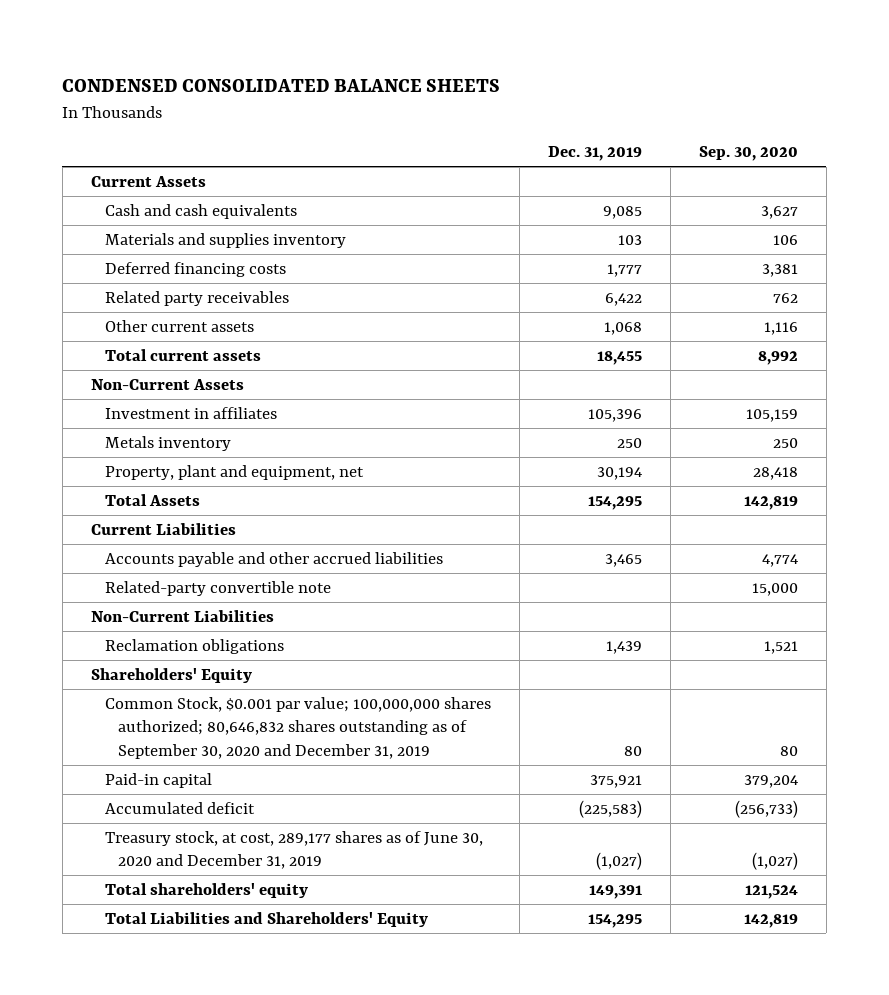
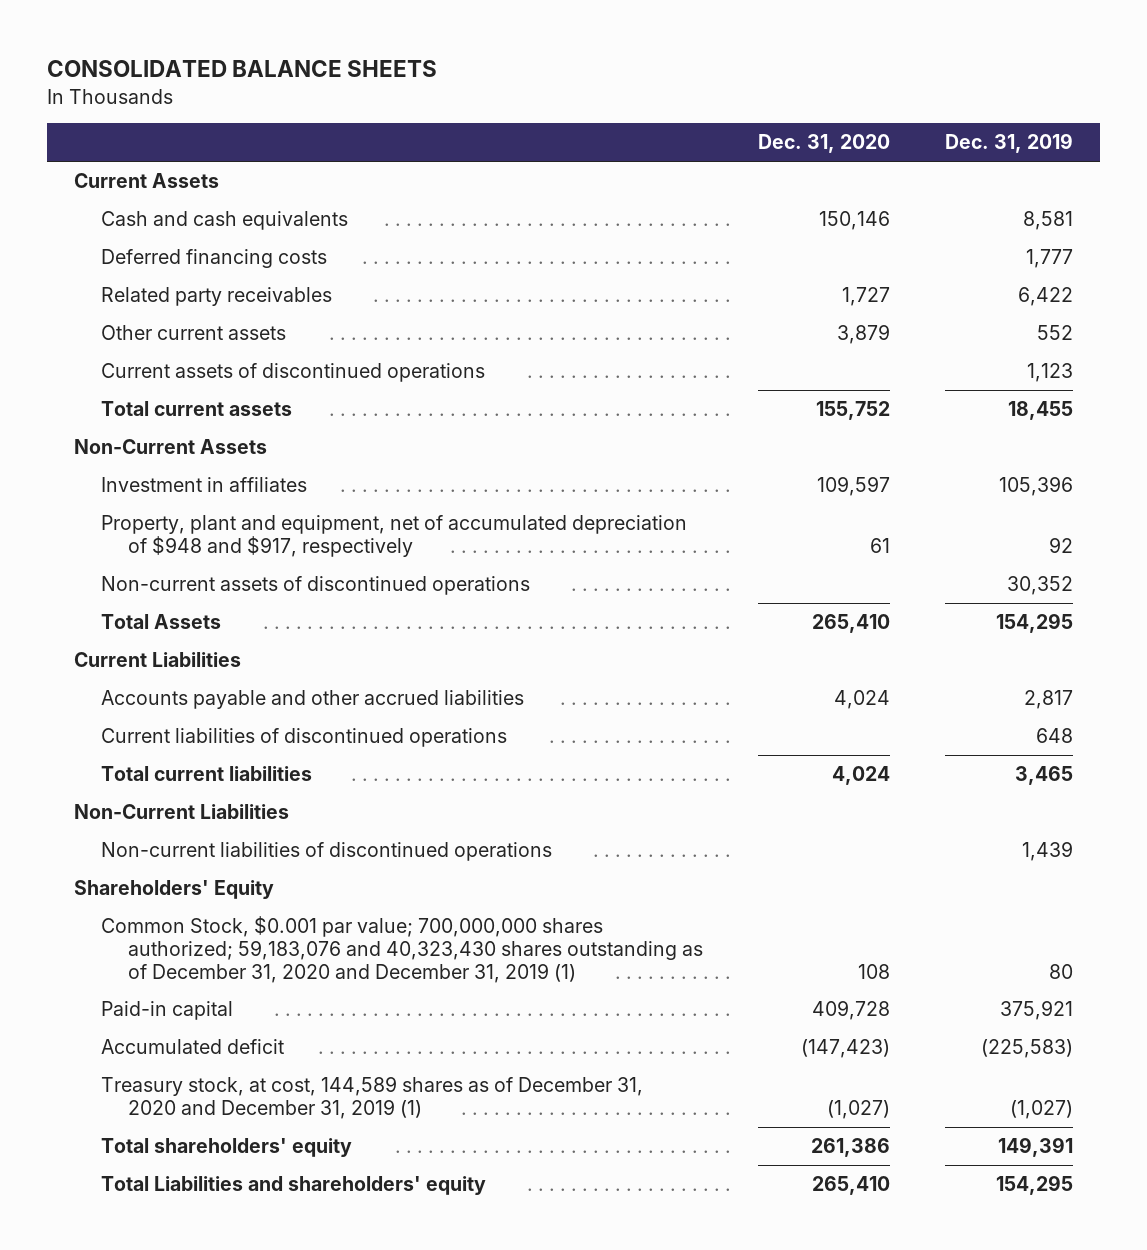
[62,79,501,93] CONDENSED CONSOLIDATED BALANCE SHEETS -> [46,60,437,78] CONSOLIDATED BALANCE SHEETS
[698,146,798,162] Sep. 30, 2020 -> none
none -> [758,134,891,154] Dec. 31, 2020
[104,233,346,249] Materials and supplies inventory -> none
[602,206,642,220] 9,085 -> [1022,211,1073,231] 8,581
[603,322,642,336] 1,068 -> [1036,325,1073,341] 552
none -> [101,363,486,383] Current assets of discontinued operations
[104,436,231,452] Metals inventory -> none
[104,465,364,481] Property, plant and equipment, net -> [101,515,688,557] Property, plant and equipment, net of accumulated depreciation of $948 and $917, respectively
[596,467,642,481] 30,194 -> [1048,536,1073,553] 92
none -> [101,576,531,596] Non-current assets of discontinued operations
[104,581,331,597] Related-party convertible note -> none
[604,554,642,568] 3,465 -> [1023,690,1073,710] 2,817
none -> [101,728,508,748] Current liabilities of discontinued operations
none -> [101,766,313,782] Total current liabilities
[104,639,284,655] Reclamation obligations -> [101,842,553,862] Non-current liabilities of discontinued operations
[104,697,491,759] Common Stock, $0.001 par value; 100,000,000 shares authorized; 80,646,832 shares outstanding as of September 30, 2020 and December 31, 2019 -> [101,916,704,983] Common Stock, $0.001 par value; 700,000,000 shares authorized; 59,183,076 and 40,323,430 shares outstanding as of December 31, 2020 and December 31, 2019 (1)
[104,831,483,870] Treasury stock, at cost, 289,177 shares as of June 30, 2020 and December 31, 2019 -> [101,1076,644,1119] Treasury stock, at cost, 144,589 shares as of December 31, 2020 and December 31, 2019 (1)
[104,912,428,928] Total Liabilities and Shareholders' Equity -> [101,1176,487,1196] Total Liabilities and shareholders' equity

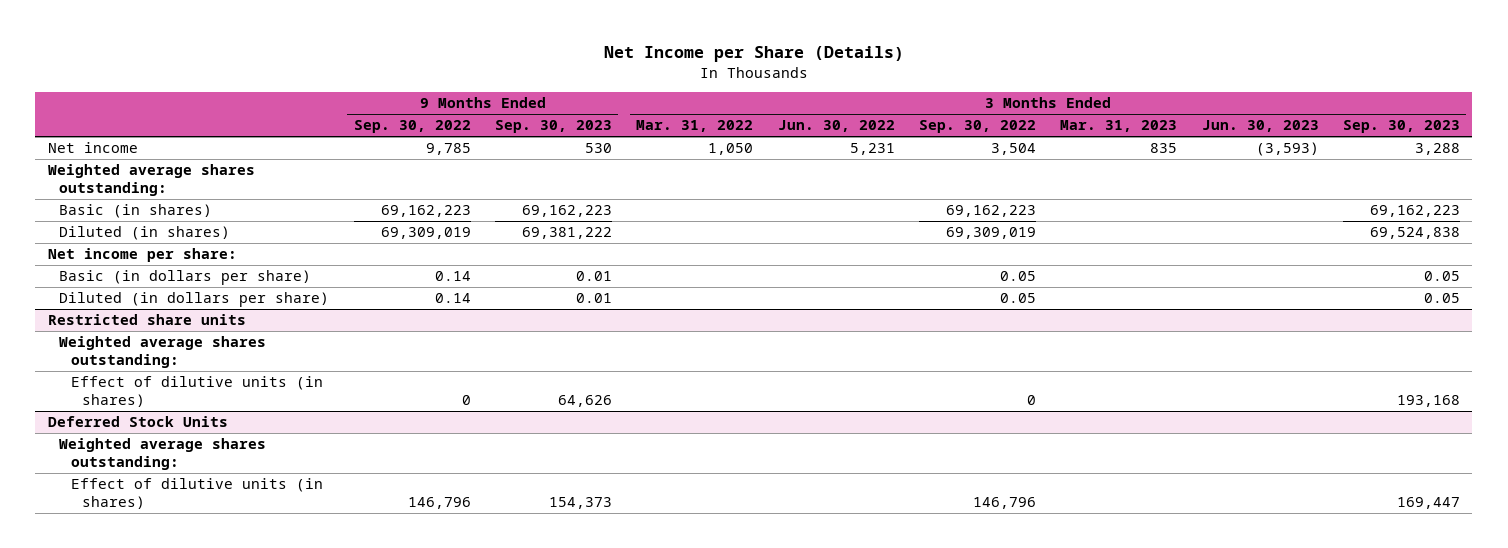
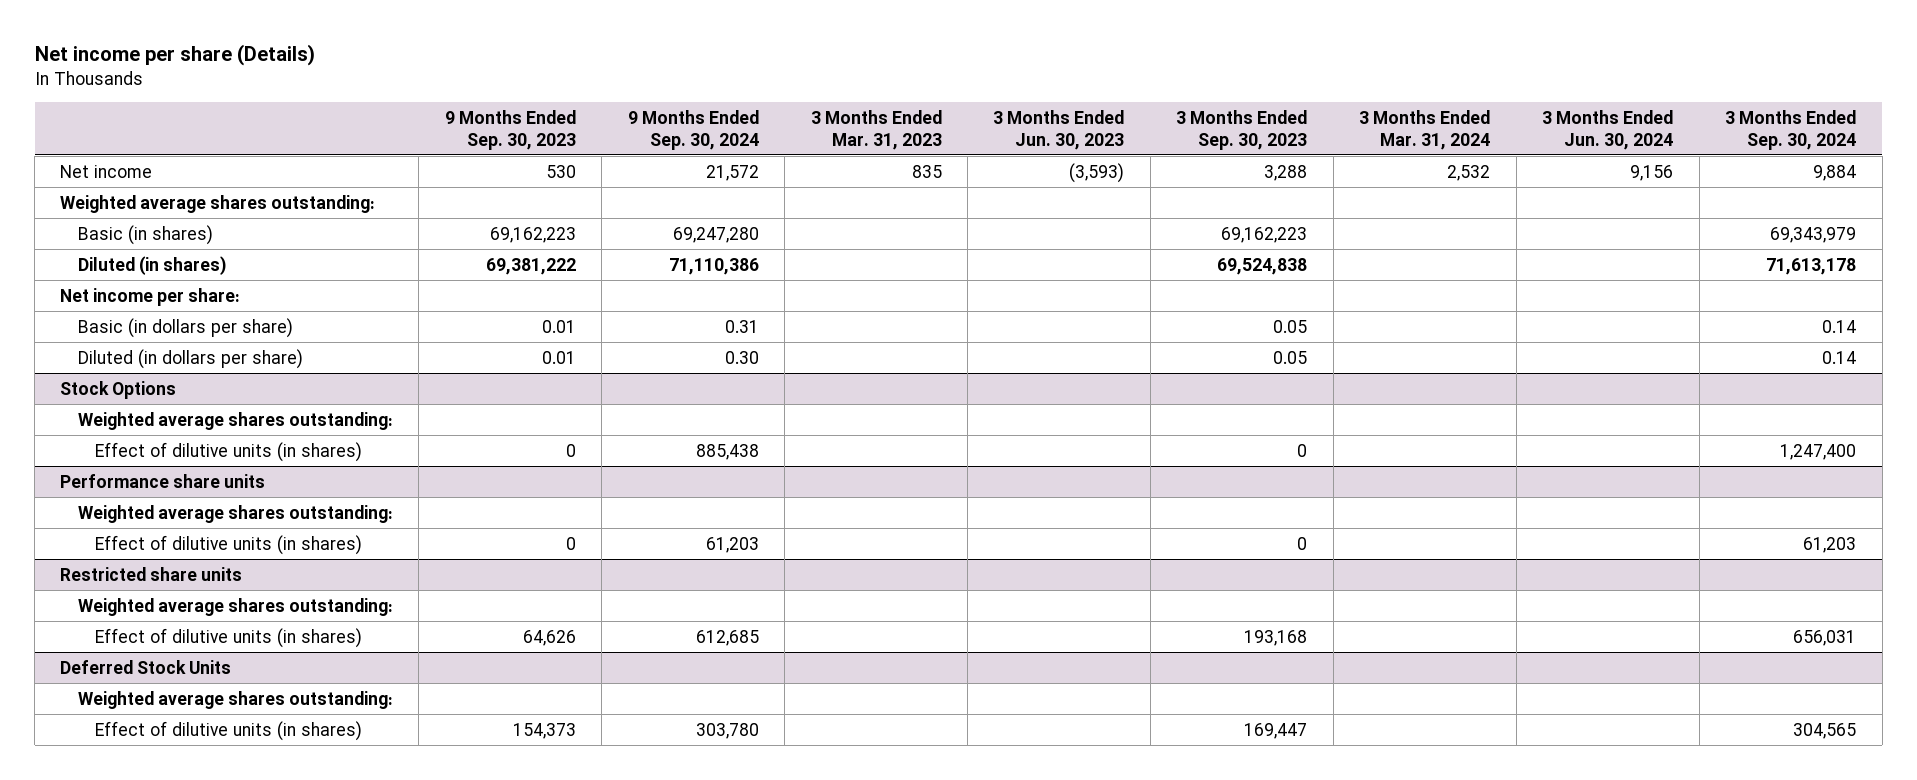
[603,45,904,62] Net Income per Share (Details) -> [34,44,315,67] Net income per share (Details)
[353,120,471,134] Sep. 30, 2022 -> none
[636,120,754,133] Mar. 31, 2022 -> none
[777,120,895,133] Jun. 30, 2022 -> none
[919,120,1037,134] Sep. 30, 2022 -> none
none -> [627,109,759,150] 9 Months Ended Sep. 30, 2024
none -> [1359,109,1491,150] 3 Months Ended Mar. 31, 2024
none -> [1542,109,1674,150] 3 Months Ended Jun. 30, 2024
none -> [1725,109,1857,150] 3 Months Ended Sep. 30, 2024
none -> [60,380,177,399] Stock Options
none -> [77,411,393,430] Weighted average shares outstanding:
none -> [94,441,362,462] Effect of dilutive units (in shares)
none -> [60,473,266,488] Performance share units
none -> [77,504,393,523] Weighted average shares outstanding:
none -> [94,534,362,555] Effect of dilutive units (in shares)

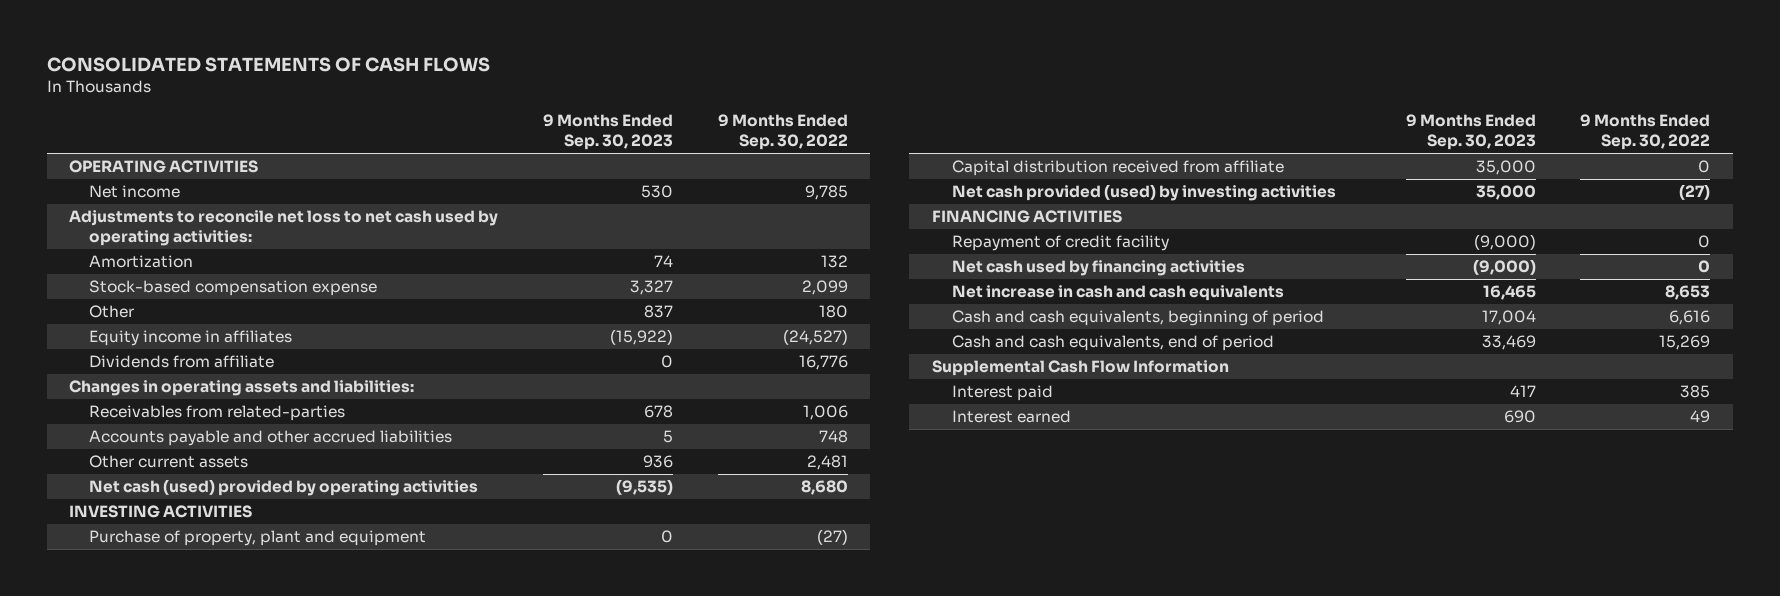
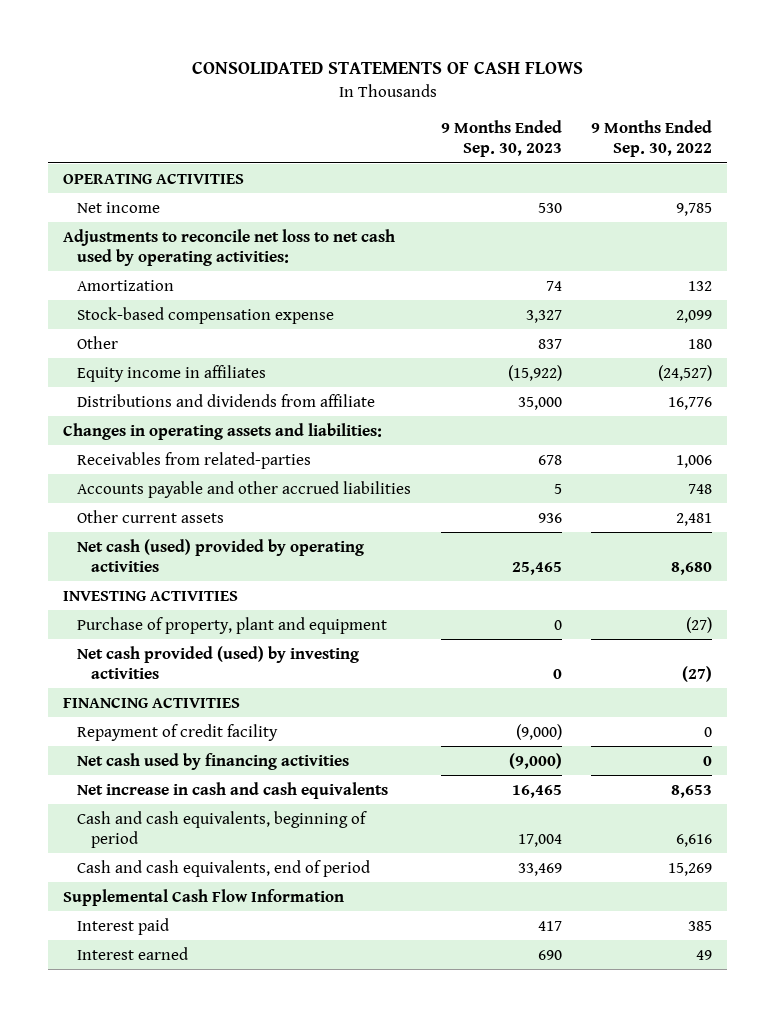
[89,355,275,369] Dividends from affiliate -> [76,393,375,407] Distributions and dividends from affiliate
[660,355,673,369] 0 -> [517,396,562,410] 35,000
[615,479,673,496] (9,535) -> [511,561,562,575] 25,465
[951,160,1284,177] Capital distribution received from affiliate -> none
[1475,185,1536,201] 35,000 -> [552,668,562,679] 0

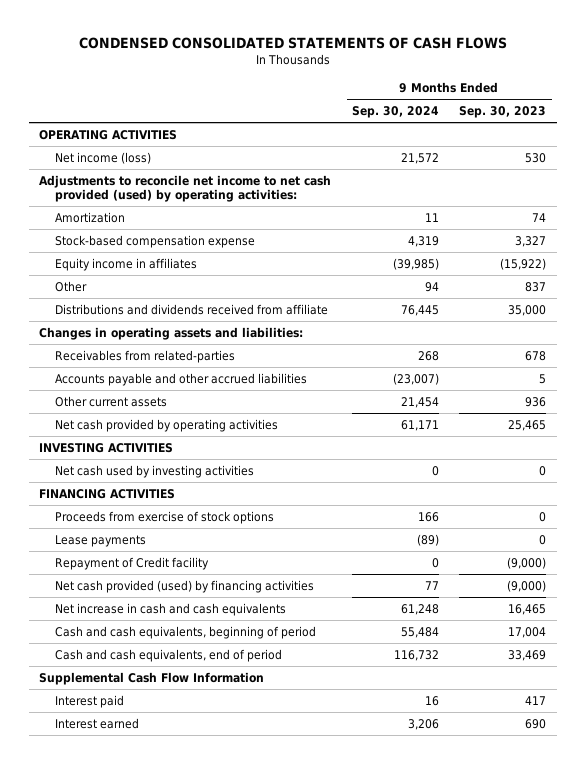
[191,61,583,75] CONSOLIDATED STATEMENTS OF CASH FLOWS -> [78,36,507,49] CONDENSED CONSOLIDATED STATEMENTS OF CASH FLOWS
[591,120,713,158] 9 Months Ended Sep. 30, 2022 -> none
none -> [351,106,439,119] Sep. 30, 2024
[76,201,160,213] Net income -> [55,151,152,164] Net income (loss)
[63,228,396,266] Adjustments to reconcile net loss to net cash used by operating activities: -> [39,174,332,203] Adjustments to reconcile net income to net cash provided (used) by operating activities:
[76,335,118,349] Other -> [55,280,88,292] Other
[76,393,375,407] Distributions and dividends from affiliate -> [55,303,329,315] Distributions and dividends received from affiliate
[76,538,364,572] Net cash (used) provided by operating activities -> [55,418,279,432] Net cash provided by operating activities
[76,616,387,634] Purchase of property, plant and equipment -> none
[76,645,359,679] Net cash provided (used) by investing activities -> [55,464,255,478] Net cash used by investing activities
none -> [55,510,275,524] Proceeds from exercise of stock options
none -> [55,534,147,547] Lease payments
[76,723,278,741] Repayment of credit facility -> [55,556,210,570] Repayment of Credit facility
[76,752,349,770] Net cash used by financing activities -> [55,579,315,593] Net cash provided (used) by financing activities

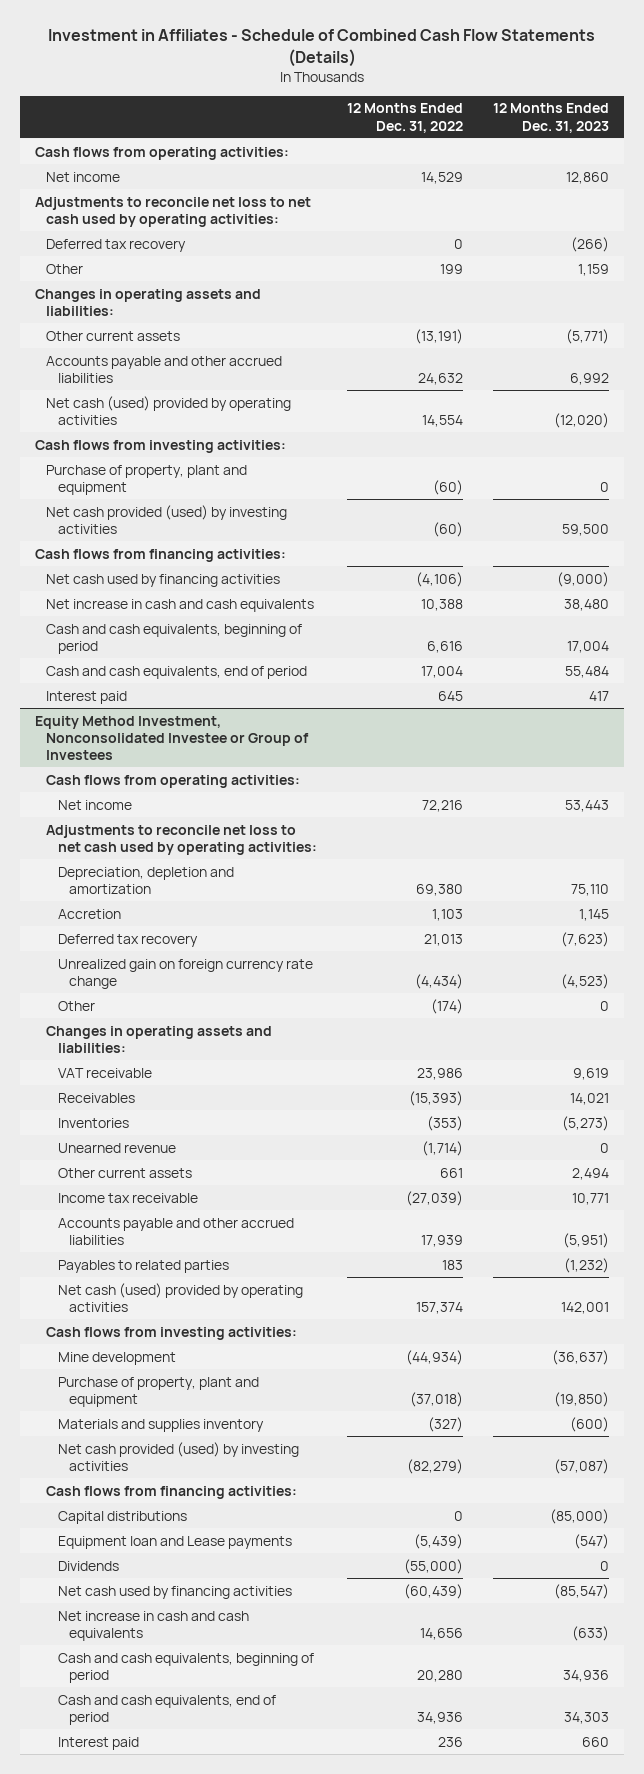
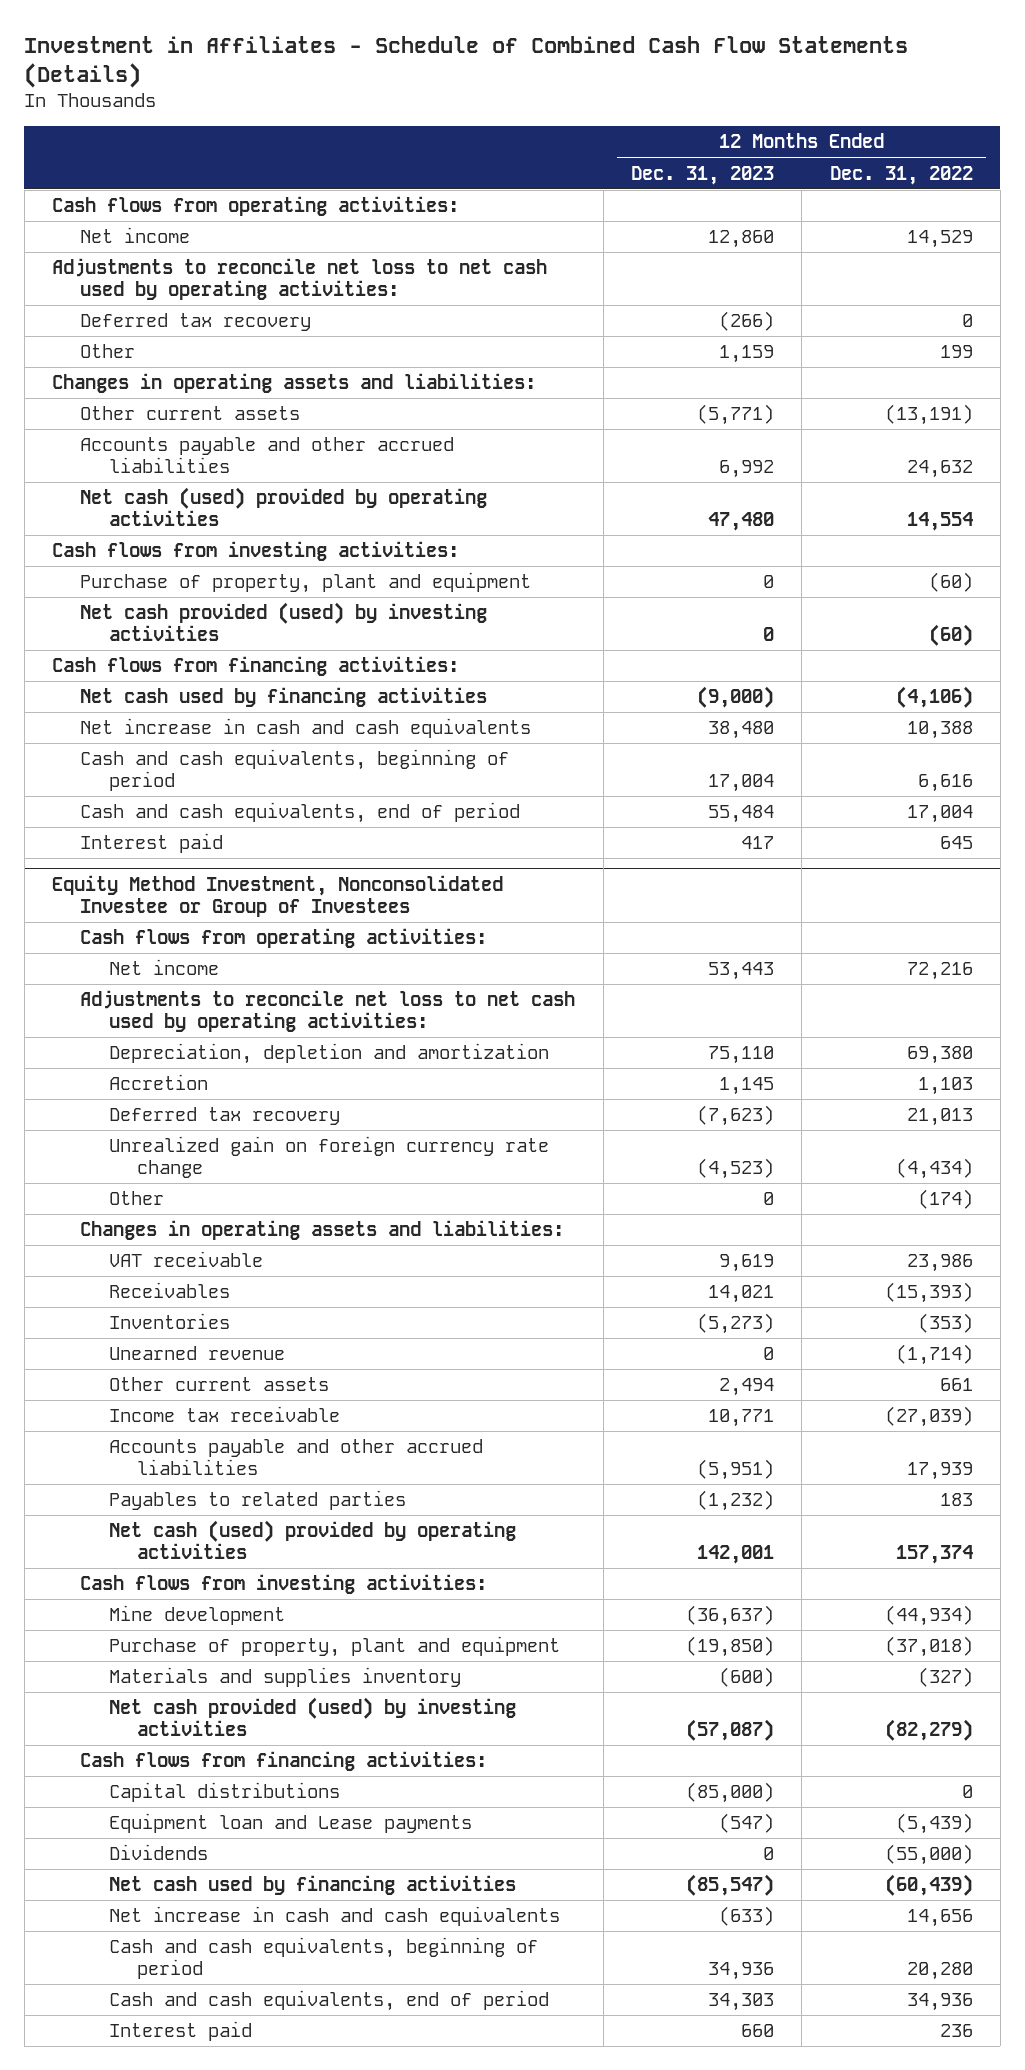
[554,412,610,428] (12,020) -> [707,511,774,531] 47,480
[562,523,610,536] 59,500 -> [762,626,774,641] 0

